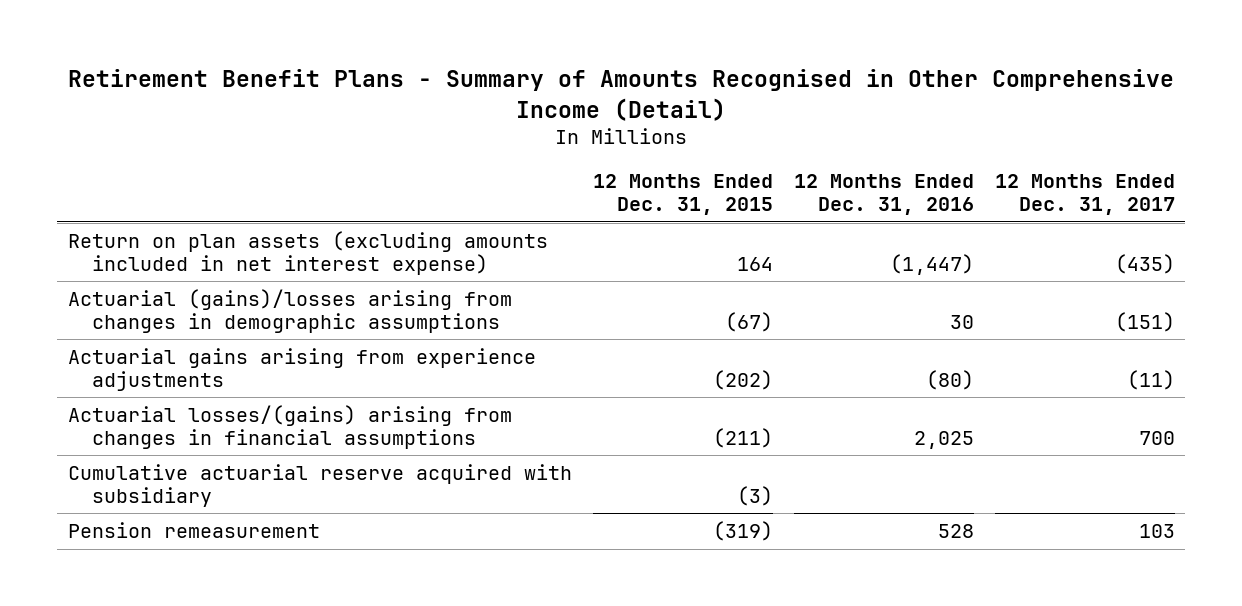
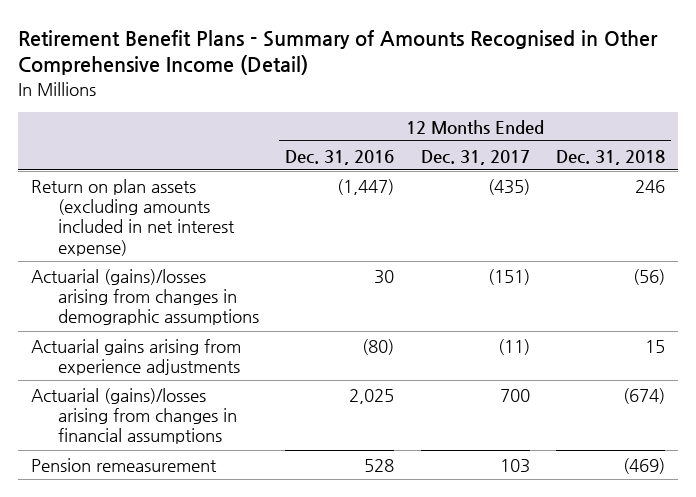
[592,174,773,216] 12 Months Ended Dec. 31, 2015 -> none
none -> [555,149,665,165] Dec. 31, 2018
[67,463,572,507] Cumulative actuarial reserve acquired with subsidiary -> none
[67,404,512,449] Actuarial losses/(gains) arising from changes in financial assumptions -> [31,387,238,445] Actuarial (gains)/losses arising from changes in financial assumptions

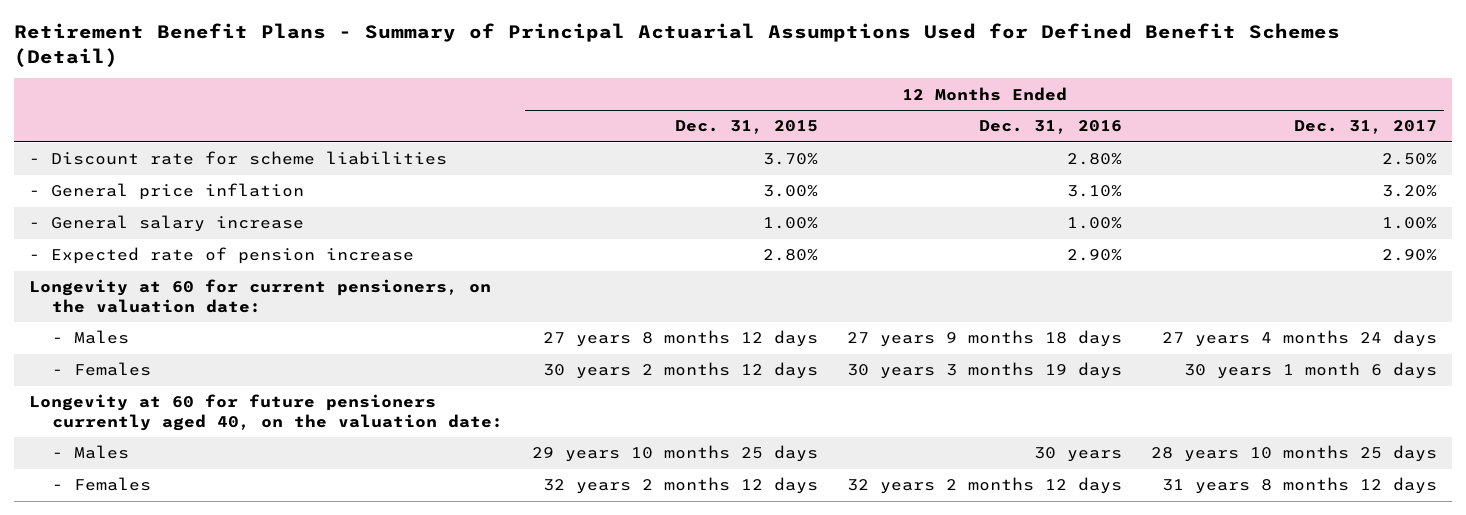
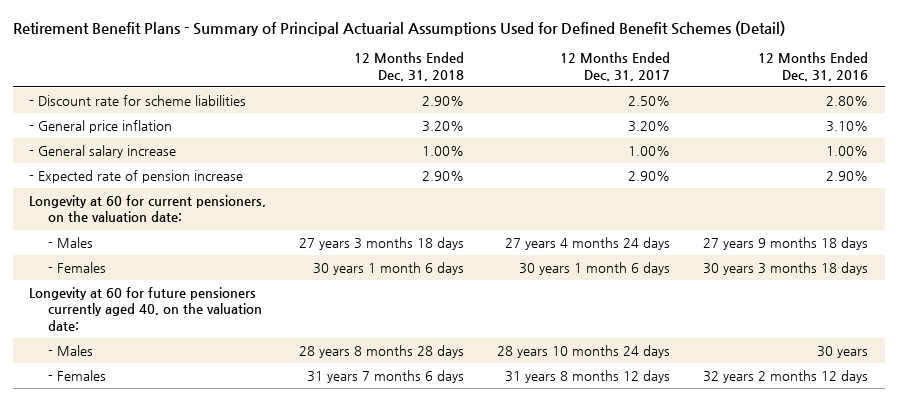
[675,120,819,135] Dec. 31, 2015 -> none
none -> [354,52,465,81] 12 Months Ended Dec. 31, 2018
[847,362,1123,380] 30 years 3 months 19 days -> [703,262,869,276] 30 years 3 months 18 days
[1151,445,1438,463] 28 years 10 months 25 days -> [497,345,671,359] 28 years 10 months 24 days

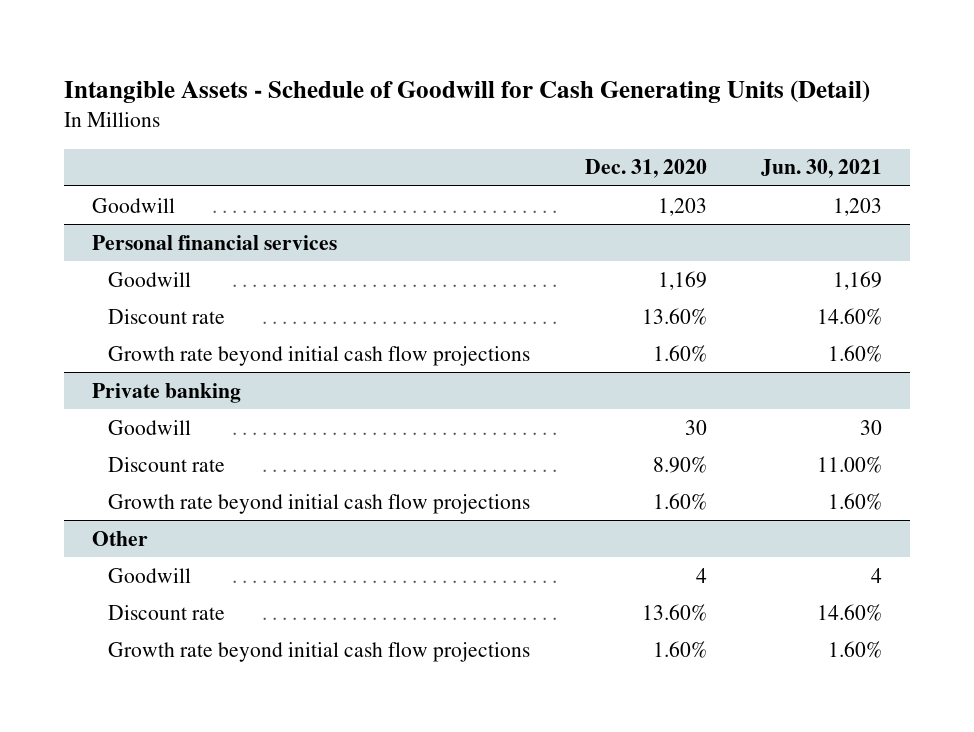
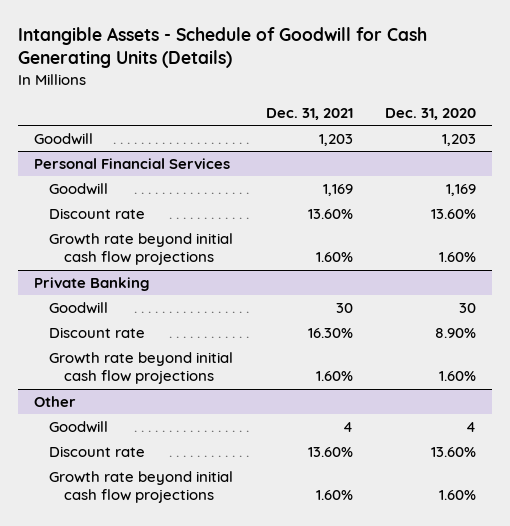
[64,79,871,103] Intangible Assets - Schedule of Goodwill for Cash Generating Units (Detail) -> [17,26,427,69] Intangible Assets - Schedule of Goodwill for Cash Generating Units (Details)
[761,159,883,179] Jun. 30, 2021 -> none
none -> [265,107,353,120] Dec. 31, 2021
[91,234,337,250] Personal financial services -> [33,158,230,170] Personal Financial Services
[91,382,241,403] Private banking -> [33,277,150,292] Private Banking

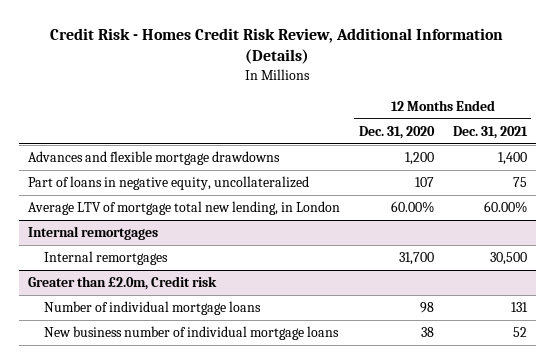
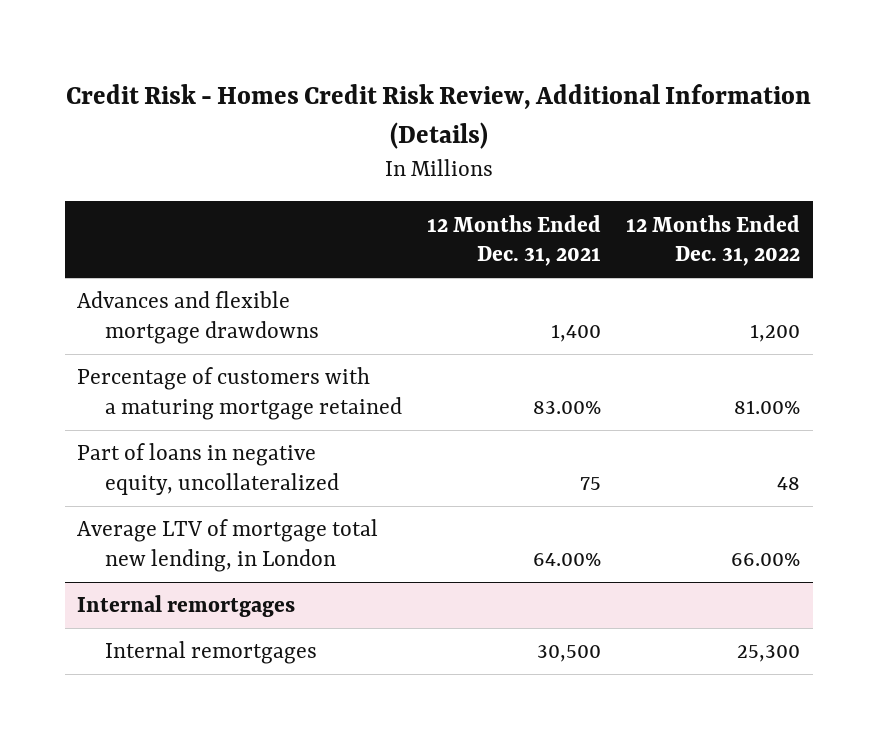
[358,125,435,139] Dec. 31, 2020 -> none
none -> [626,214,801,267] 12 Months Ended Dec. 31, 2022
none -> [77,367,402,420] Percentage of customers with a maturing mortgage retained
[483,201,527,214] 60.00% -> [532,552,601,566] 64.00%
[27,276,217,291] Greater than £2.0m, Credit risk -> none
[44,301,262,316] Number of individual mortgage loans -> none
[44,326,340,341] New business number of individual mortgage loans -> none

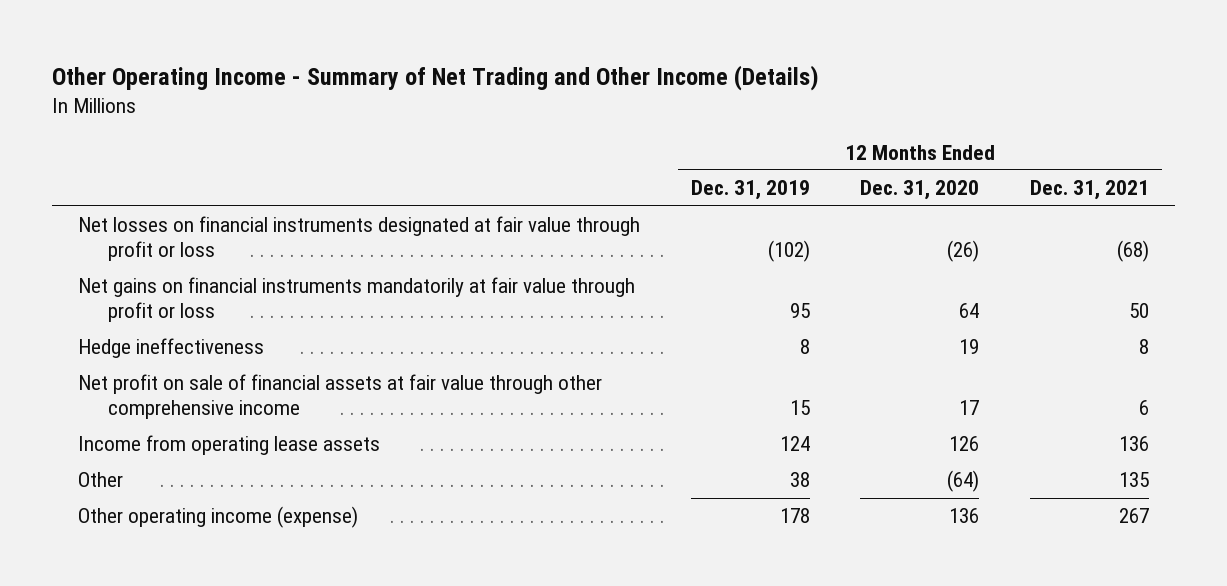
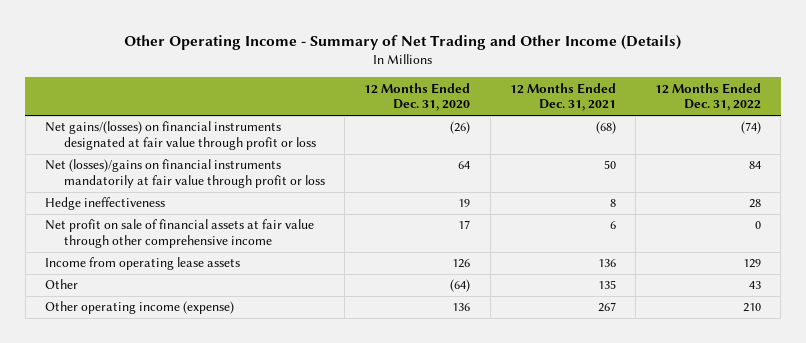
[690,180,810,201] Dec. 31, 2019 -> none
none -> [655,82,762,112] 12 Months Ended Dec. 31, 2022
[77,216,640,262] Net losses on financial instruments designated at fair value through profit or loss -> [44,121,316,151] Net gains/(losses) on financial instruments designated at fair value through profit or loss
[77,277,635,323] Net gains on financial instruments mandatorily at fair value through profit or loss -> [44,159,325,189] Net (losses)/gains on financial instruments mandatorily at fair value through profit or loss

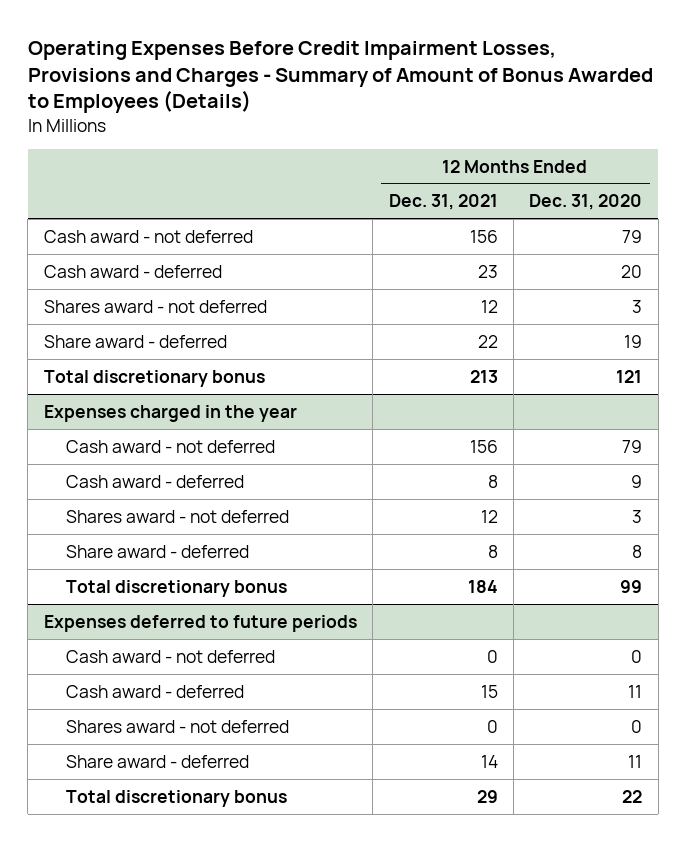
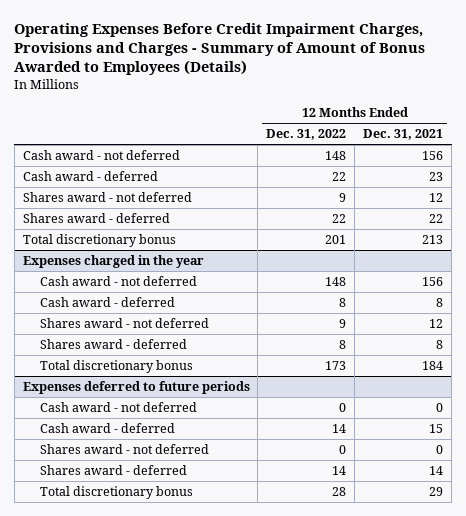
[27,40,653,114] Operating Expenses Before Credit Impairment Losses, Provisions and Charges - Summary of Amount of Bonus Awarded to Employees (Details) -> [14,22,426,76] Operating Expenses Before Credit Impairment Charges, Provisions and Charges - Summary of Amount of Bonus Awarded to Employees (Details)
[529,194,643,211] Dec. 31, 2020 -> none
none -> [266,129,347,141] Dec. 31, 2022
[43,334,227,348] Share award - deferred -> [22,213,170,224] Shares award - deferred
[66,544,250,558] Share award - deferred -> [40,339,188,350] Shares award - deferred
[66,754,250,768] Share award - deferred -> [40,465,188,476] Shares award - deferred

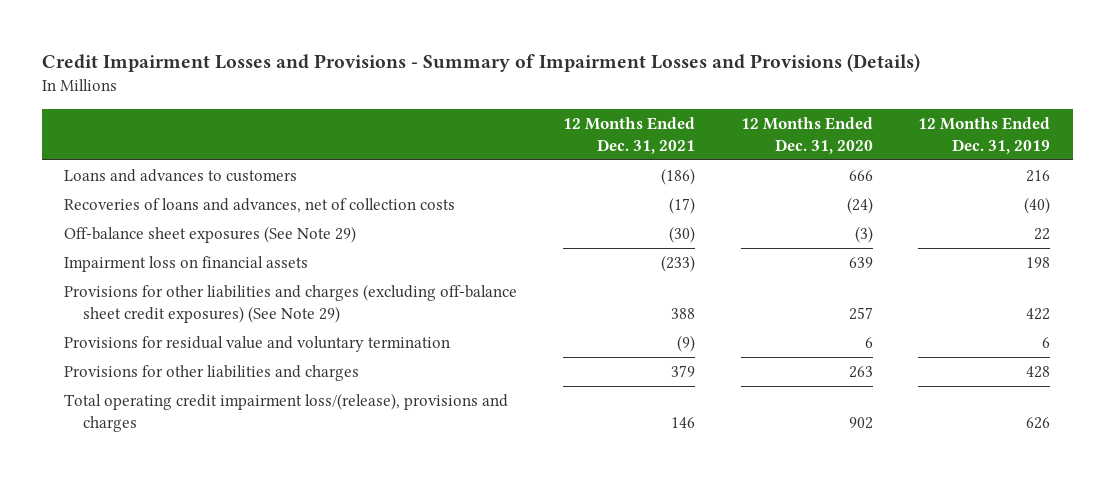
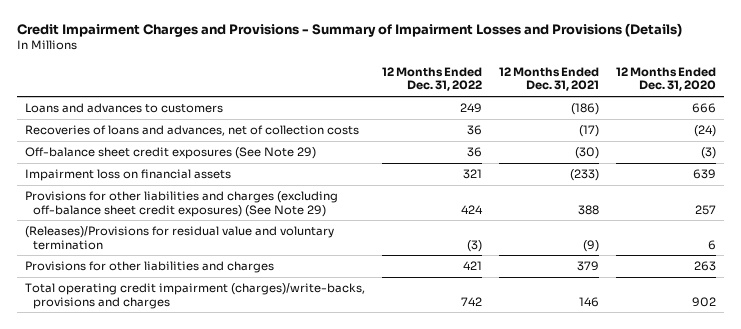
[41,53,920,73] Credit Impairment Losses and Provisions - Summary of Impairment Losses and Provisions (Details) -> [16,23,682,38] Credit Impairment Charges and Provisions - Summary of Impairment Losses and Provisions (Details)
[918,116,1051,154] 12 Months Ended Dec. 31, 2019 -> none
none -> [381,66,482,92] 12 Months Ended Dec. 31, 2022
[64,226,357,244] Off-balance sheet exposures (See Note 29) -> [25,146,317,159] Off-balance sheet credit exposures (See Note 29)
[64,336,451,353] Provisions for residual value and voluntary termination -> [25,225,335,250] (Releases)/Provisions for residual value and voluntary termination
[64,393,509,433] Total operating credit impairment loss/(release), provisions and charges -> [25,282,366,309] Total operating credit impairment (charges)/write-backs, provisions and charges

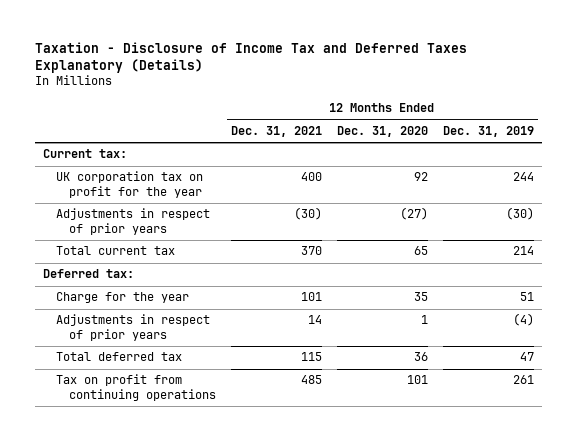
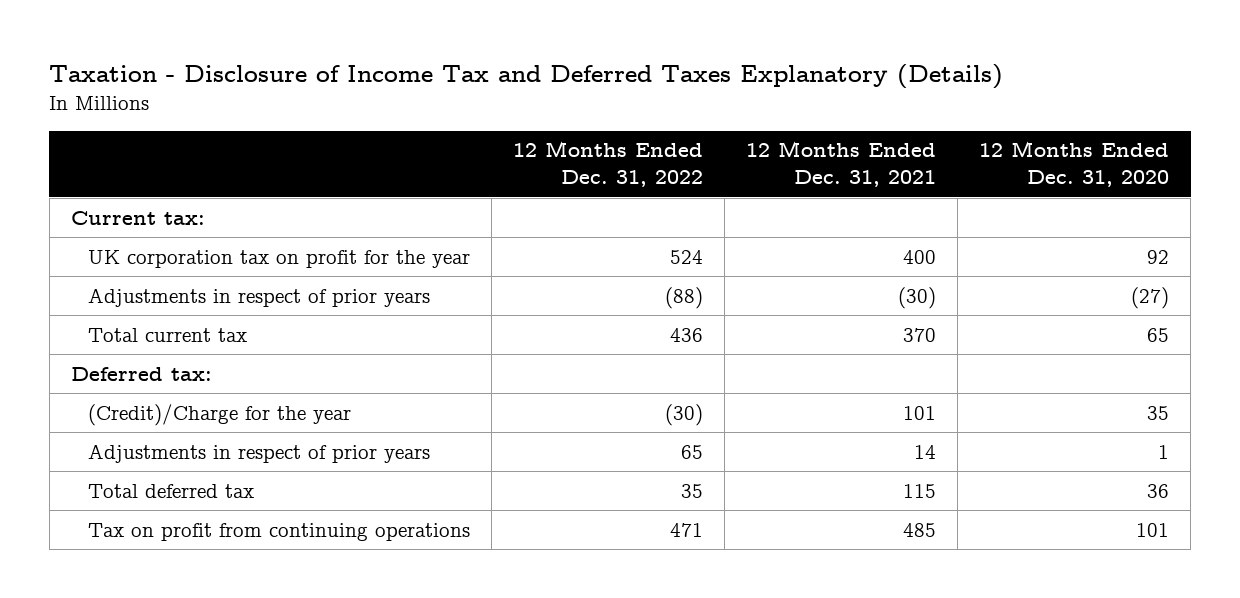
[443,125,535,137] Dec. 31, 2019 -> none
none -> [512,141,703,188] 12 Months Ended Dec. 31, 2022
[55,292,189,304] Charge for the year -> [87,403,351,426] (Credit)/Charge for the year

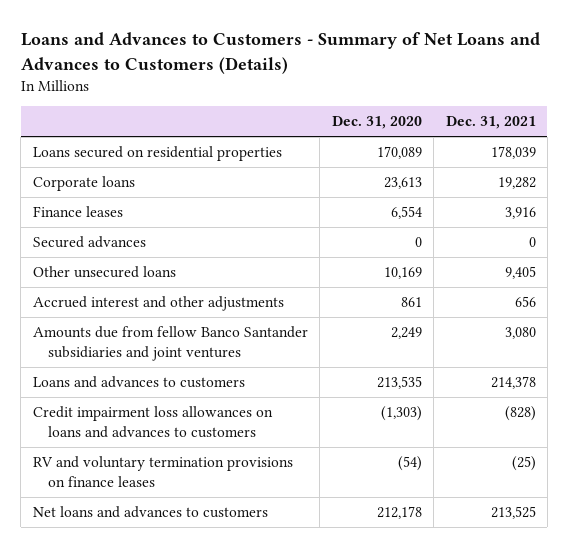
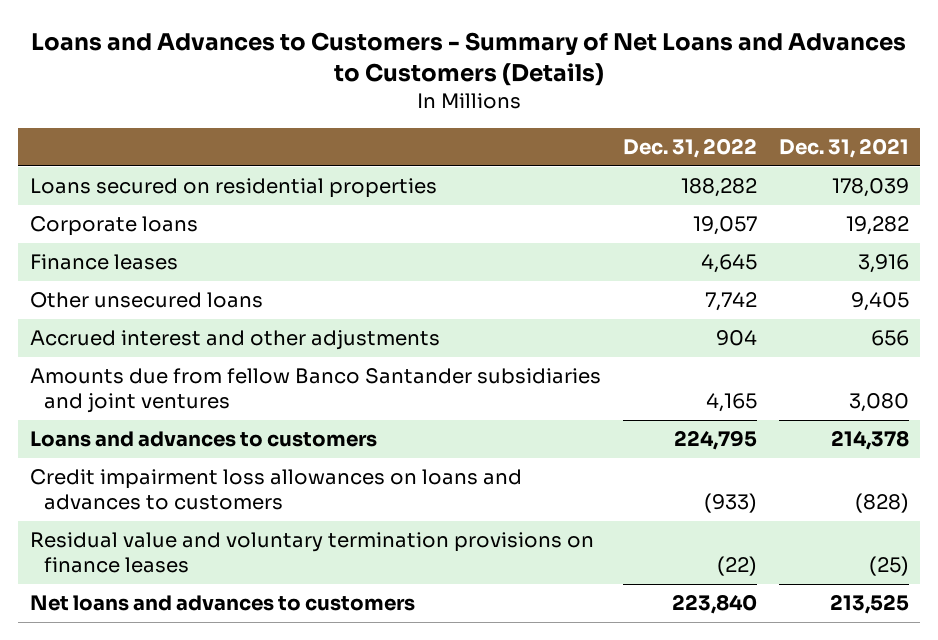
[331,116,422,130] Dec. 31, 2020 -> none
none -> [622,138,757,159] Dec. 31, 2022
[32,236,146,249] Secured advances -> none
[32,456,293,487] RV and voluntary termination provisions on finance leases -> [29,532,594,574] Residual value and voluntary termination provisions on finance leases

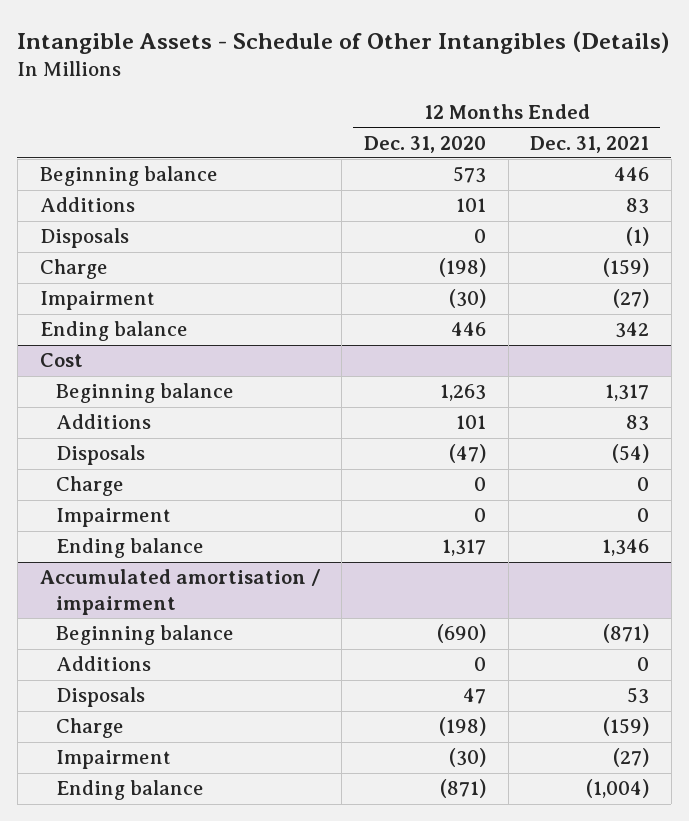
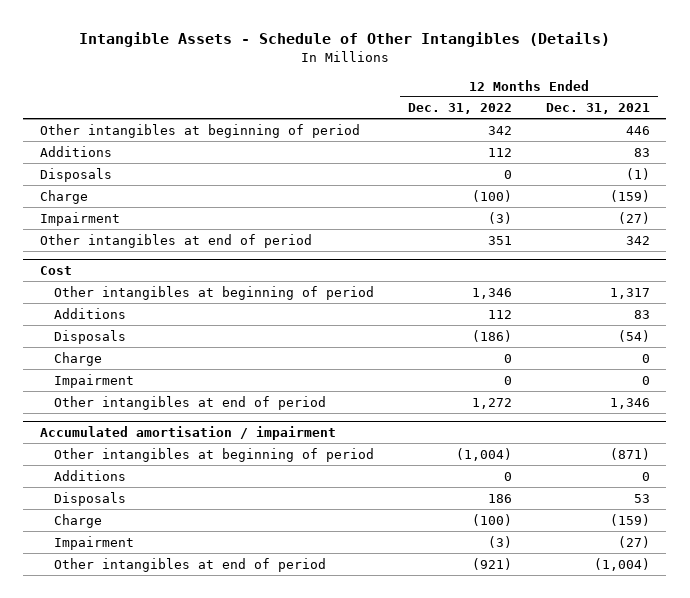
[363,135,486,153] Dec. 31, 2020 -> none
none -> [408,103,513,115] Dec. 31, 2022
[39,166,218,187] Beginning balance -> [40,123,361,138] Other intangibles at beginning of period
[39,321,188,342] Ending balance -> [40,233,313,248] Other intangibles at end of period
[55,383,234,404] Beginning balance -> [54,285,375,300] Other intangibles at beginning of period
[55,538,204,559] Ending balance -> [54,395,327,410] Other intangibles at end of period
[55,625,234,646] Beginning balance -> [54,447,375,462] Other intangibles at beginning of period
[55,780,204,801] Ending balance -> [54,557,327,572] Other intangibles at end of period

